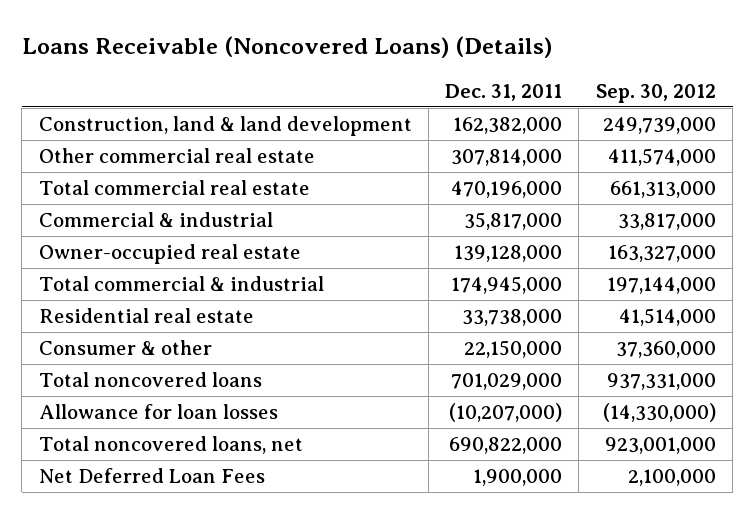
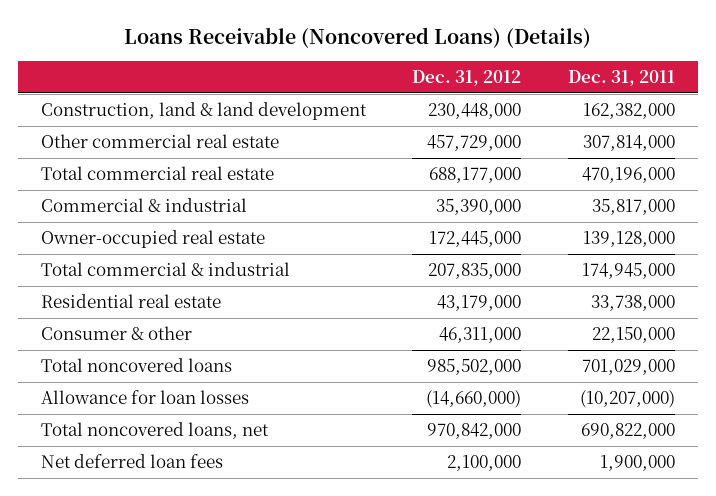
[595,83,716,103] Sep. 30, 2012 -> none
none -> [412,70,522,87] Dec. 31, 2012
[38,468,265,484] Net Deferred Loan Fees -> [40,454,223,469] Net deferred loan fees

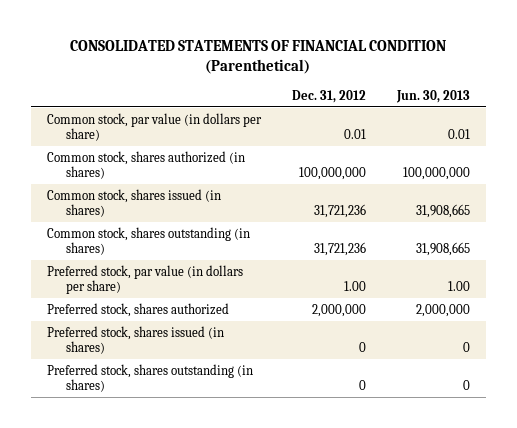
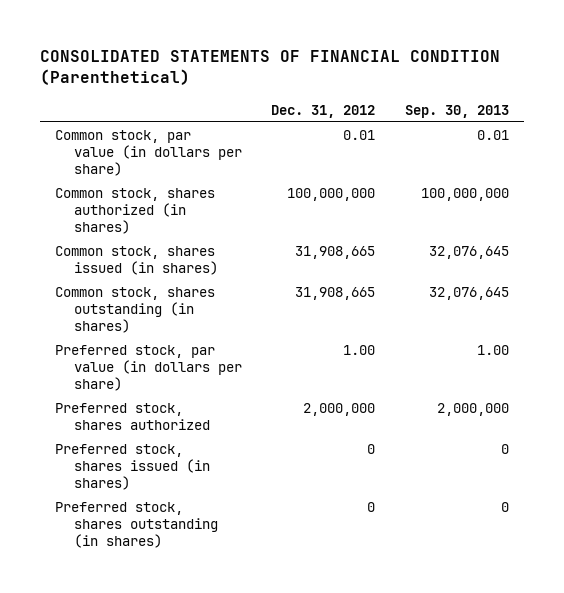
[395,89,470,103] Jun. 30, 2013 -> none
none -> [405,104,510,118] Sep. 30, 2013
[313,203,366,218] 31,721,236 -> [295,246,376,260] 31,908,665
[313,241,366,256] 31,721,236 -> [295,287,376,301] 31,908,665

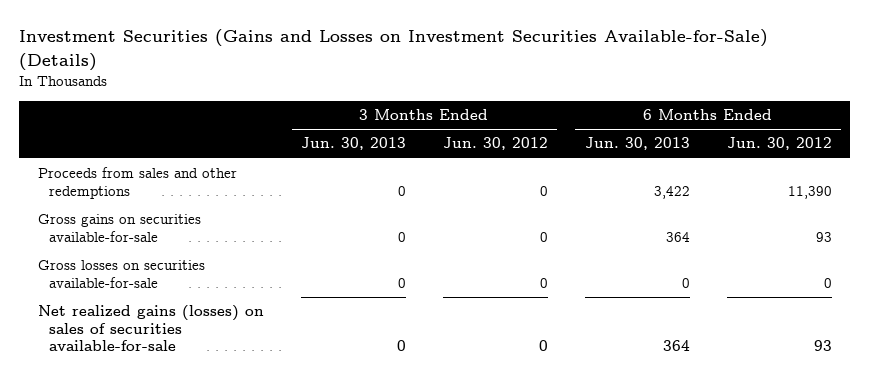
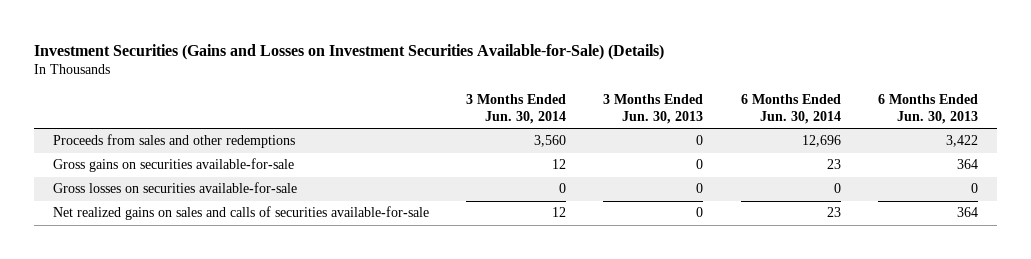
[442,137,548,151] Jun. 30, 2012 -> none
[726,137,832,151] Jun. 30, 2012 -> none
none -> [466,94,567,124] 3 Months Ended Jun. 30, 2014
none -> [740,94,841,124] 6 Months Ended Jun. 30, 2014
[37,305,264,351] Net realized gains (losses) on sales of securities available-for-sale -> [52,206,429,221] Net realized gains on sales and calls of securities available-for-sale

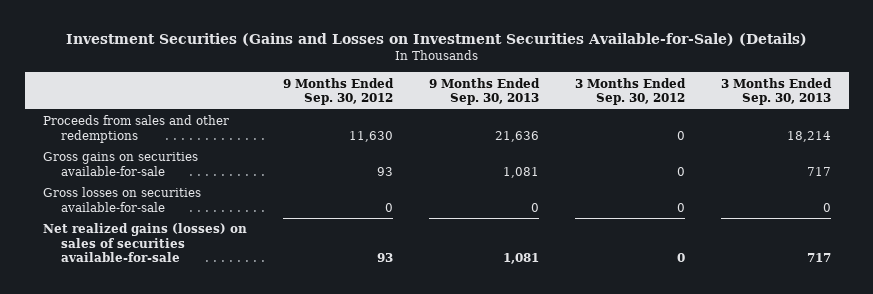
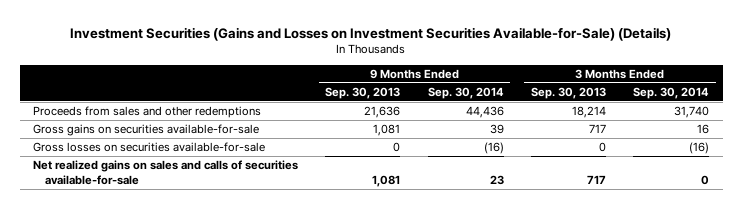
[282,77,394,106] 9 Months Ended Sep. 30, 2012 -> none
[574,77,686,106] 3 Months Ended Sep. 30, 2012 -> none
none -> [427,86,504,99] Sep. 30, 2014
none -> [633,86,710,99] Sep. 30, 2014
[42,223,247,263] Net realized gains (losses) on sales of securities available-for-sale -> [33,160,299,185] Net realized gains on sales and calls of securities available-for-sale

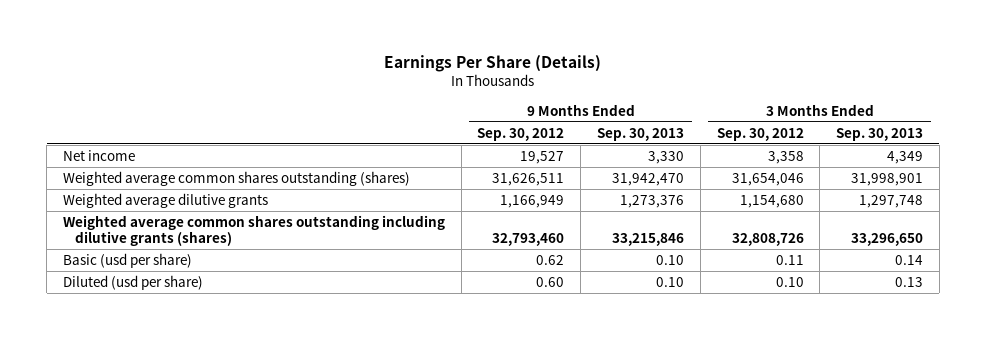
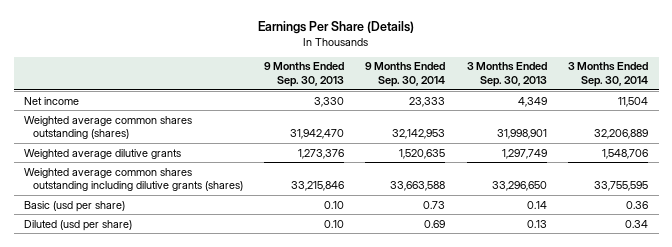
[477,127,565,141] Sep. 30, 2012 -> none
[716,127,804,141] Sep. 30, 2012 -> none
none -> [365,62,446,87] 9 Months Ended Sep. 30, 2014
none -> [567,62,648,87] 3 Months Ended Sep. 30, 2014
[859,194,924,208] 1,297,748 -> [501,148,547,159] 1,297,749

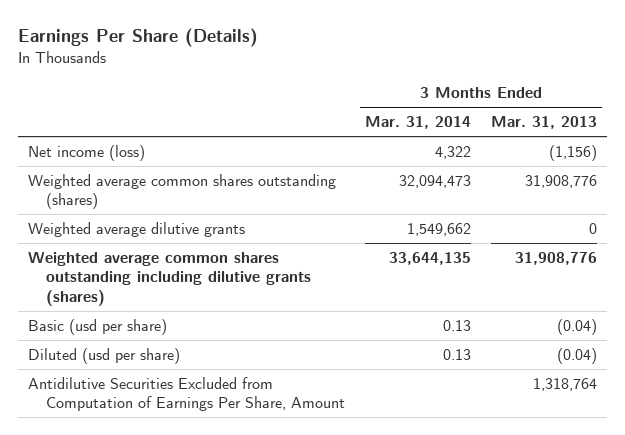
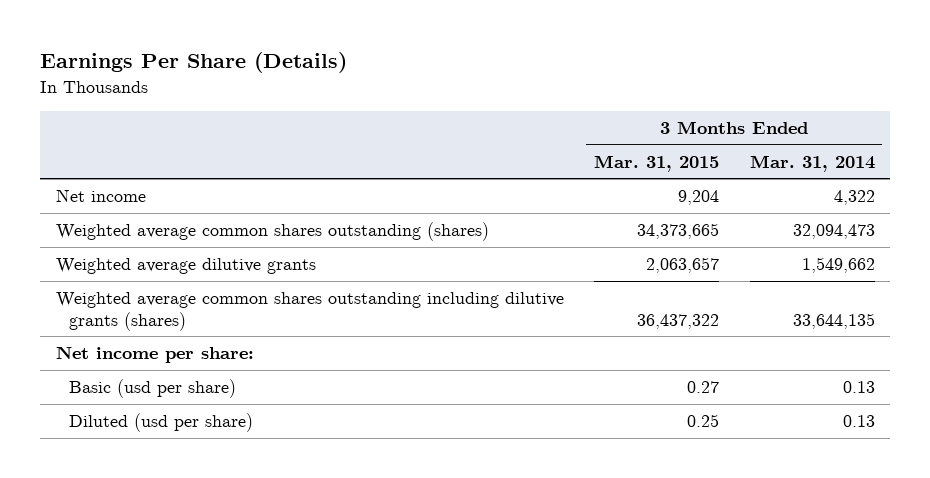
[491,115,598,129] Mar. 31, 2013 -> none
none -> [594,154,720,172] Mar. 31, 2015
[28,144,146,161] Net income (loss) -> [55,189,146,203] Net income
none -> [55,346,254,364] Net income per share:
[28,376,345,412] Antidilutive Securities Excluded from Computation of Earnings Per Share, Amount -> none

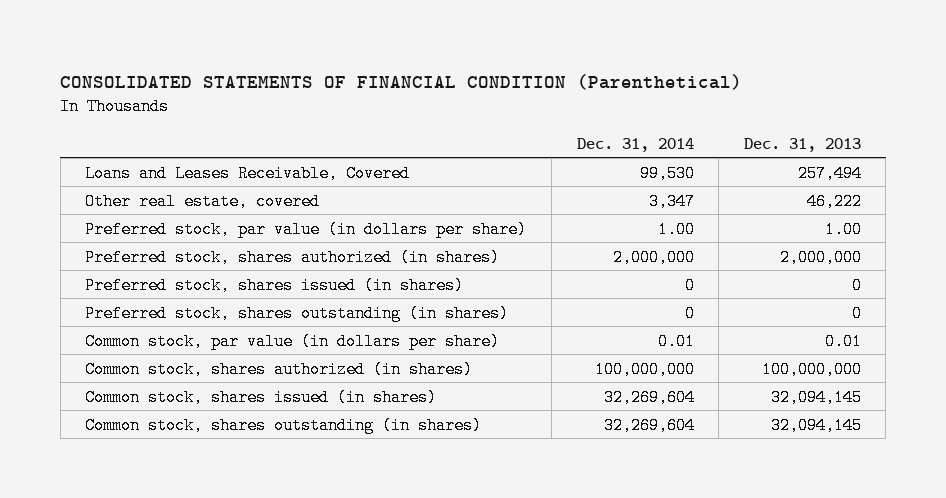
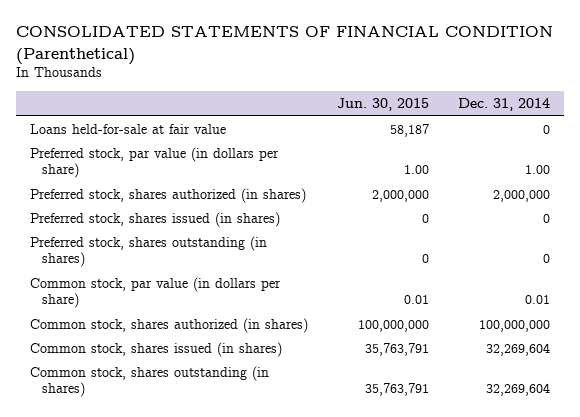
[743,137,861,152] Dec. 31, 2013 -> none
none -> [336,98,429,112] Jun. 30, 2015
[85,164,411,182] Loans and Leases Receivable, Covered -> none
[85,192,321,210] Other real estate, covered -> none
none -> [30,123,227,134] Loans held-for-sale at fair value

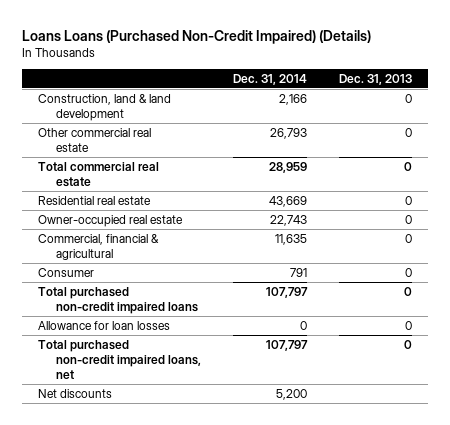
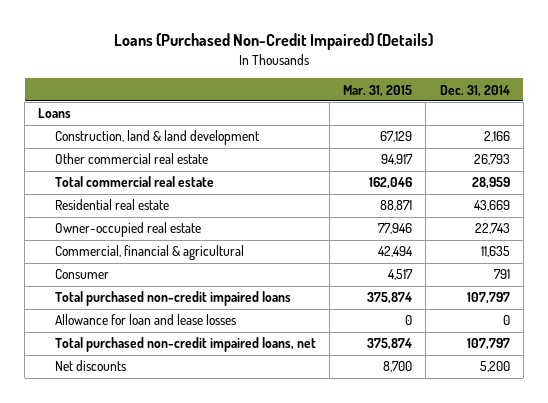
[21,29,371,44] Loans Loans (Purchased Non-Credit Impaired) (Details) -> [113,33,433,51] Loans (Purchased Non-Credit Impaired) (Details)
[339,73,413,85] Dec. 31, 2013 -> none
none -> [343,84,413,97] Mar. 31, 2015
none -> [38,108,72,119] Loans
[37,320,170,330] Allowance for loan losses -> [55,314,237,326] Allowance for loan and lease losses

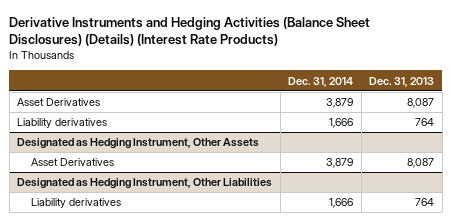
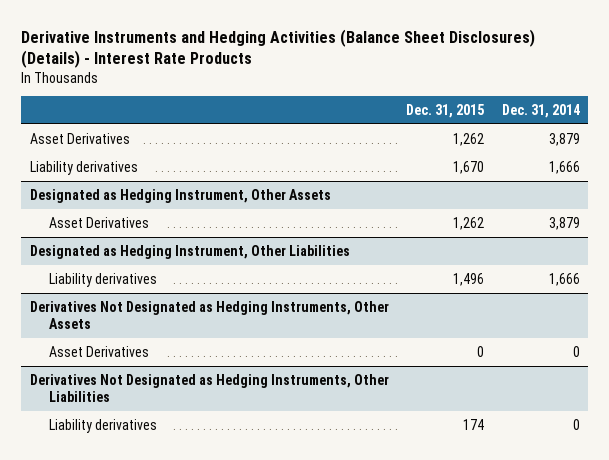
[9,16,371,47] Derivative Instruments and Hedging Activities (Balance Sheet Disclosures) (Details) (Interest Rate Products) -> [21,28,536,68] Derivative Instruments and Hedging Activities (Balance Sheet Disclosures) (Details) - Interest Rate Products
[369,76,435,87] Dec. 31, 2013 -> none
none -> [406,103,485,118] Dec. 31, 2015
none -> [29,300,389,329] Derivatives Not Designated as Hedging Instruments, Other Assets
none -> [49,345,150,357] Asset Derivatives
none -> [29,373,389,402] Derivatives Not Designated as Hedging Instruments, Other Liabilities
none -> [49,418,158,433] Liability derivatives

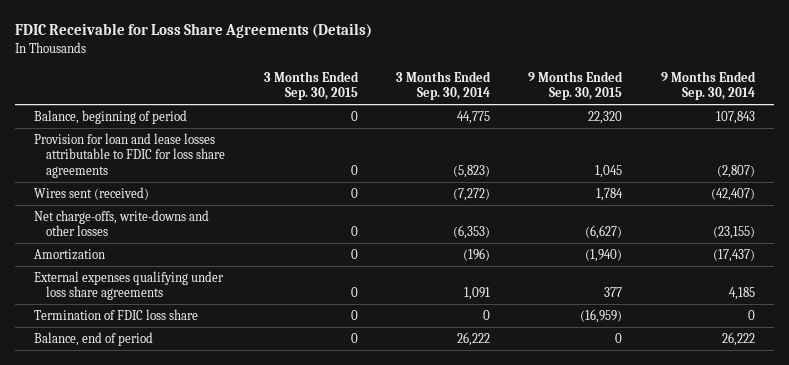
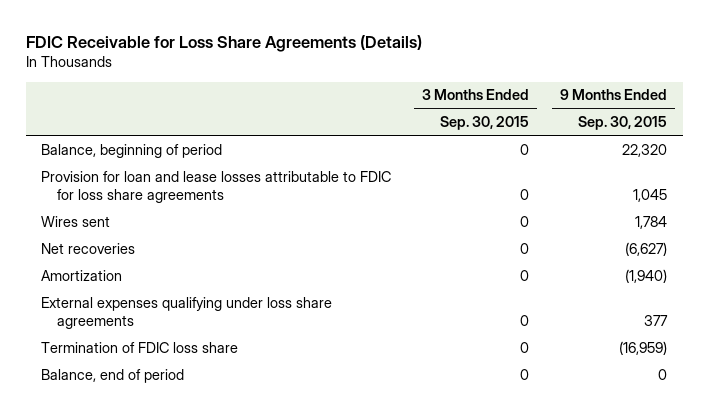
[396,70,492,101] 3 Months Ended Sep. 30, 2014 -> none
[660,70,756,101] 9 Months Ended Sep. 30, 2014 -> none
[34,186,150,200] Wires sent (received) -> [41,215,111,227] Wires sent
[34,209,210,237] Net charge-offs, write-downs and other losses -> [41,242,136,254] Net recoveries

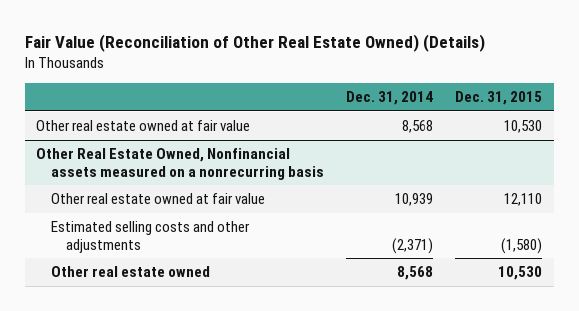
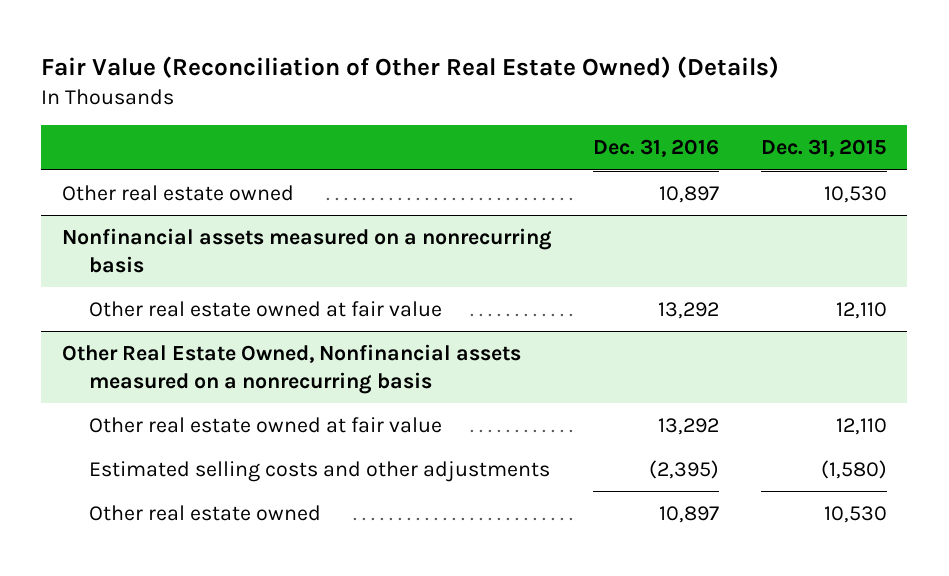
[346,91,434,106] Dec. 31, 2014 -> none
none -> [593,139,720,158] Dec. 31, 2016
none -> [61,184,294,201] Other real estate owned
none -> [61,227,552,273] Nonfinancial assets measured on a nonrecurring basis
[504,120,543,134] 10,530 -> [835,301,887,319] 12,110

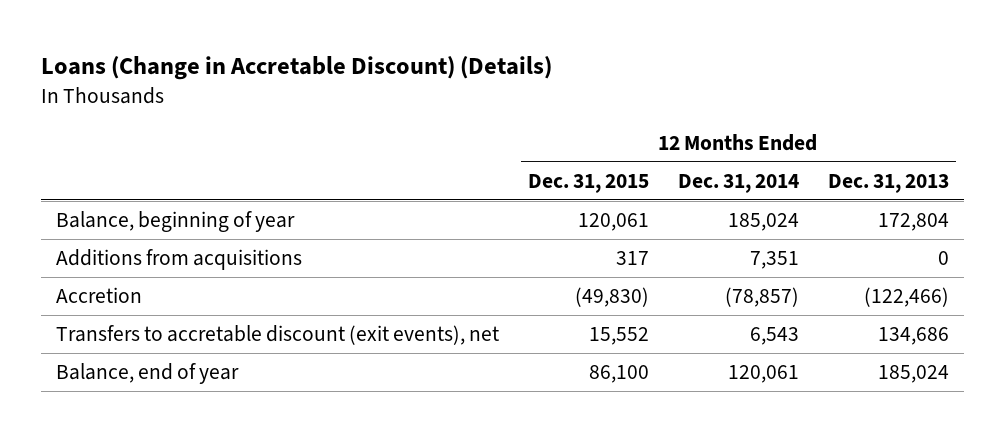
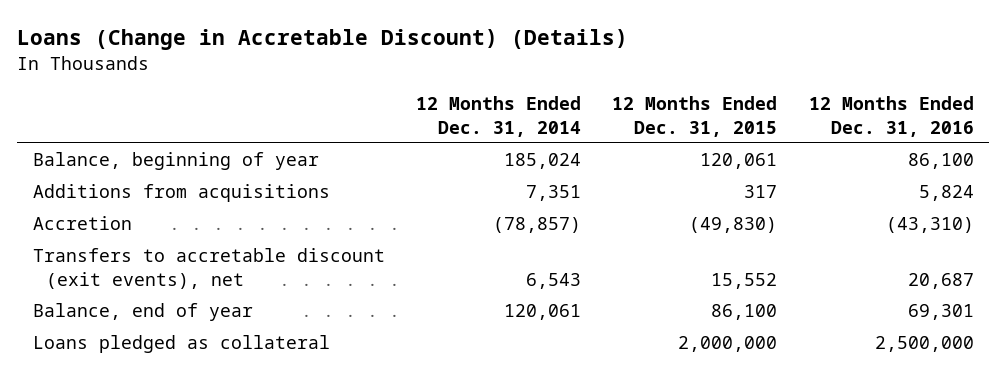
[828,173,950,193] Dec. 31, 2013 -> none
none -> [808,96,974,137] 12 Months Ended Dec. 31, 2016
none -> [32,335,330,354] Loans pledged as collateral

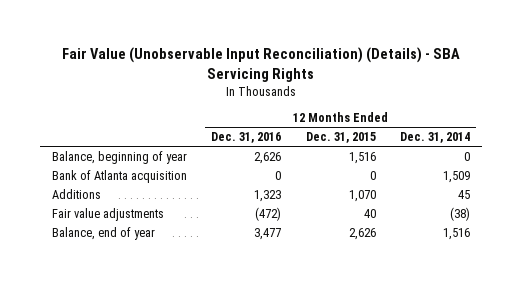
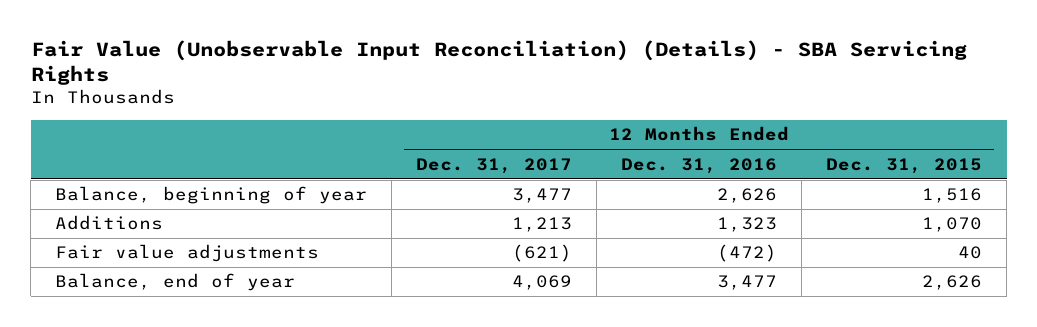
[399,132,470,144] Dec. 31, 2014 -> none
none -> [416,157,573,174] Dec. 31, 2017
[51,169,187,183] Bank of Atlanta acquisition -> none

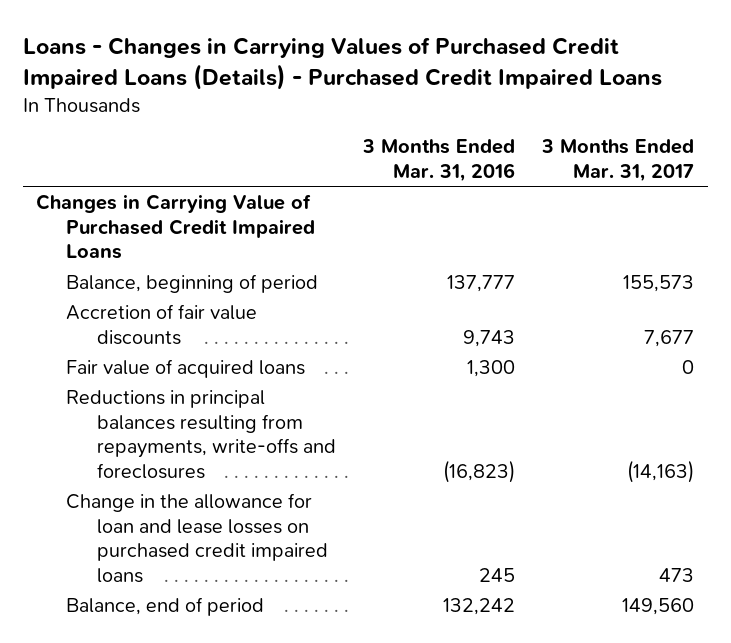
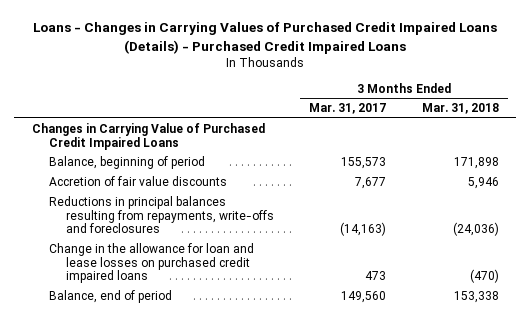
[362,139,516,183] 3 Months Ended Mar. 31, 2016 -> none
none -> [421,103,499,115] Mar. 31, 2018
[66,358,306,378] Fair value of acquired loans -> none

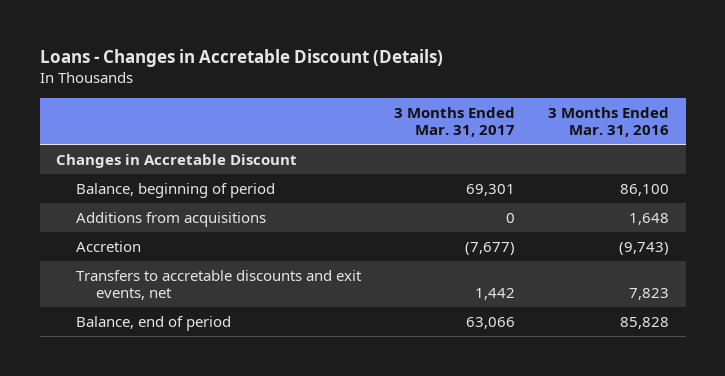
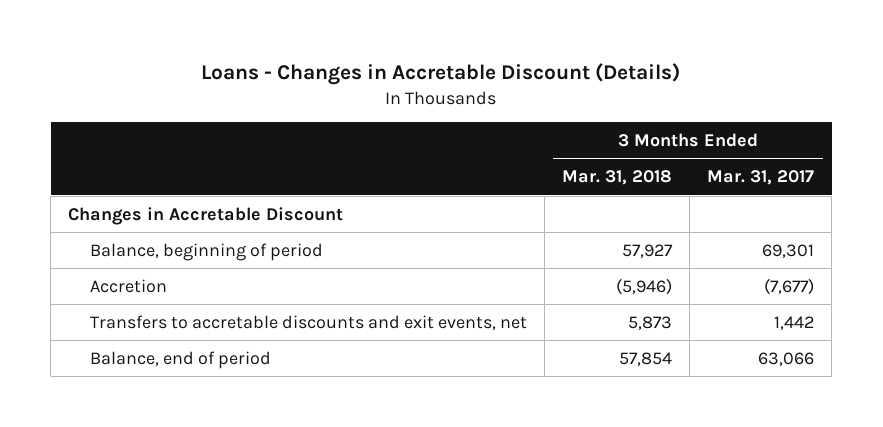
[548,106,670,137] 3 Months Ended Mar. 31, 2016 -> none
none -> [562,170,673,186] Mar. 31, 2018
[75,211,266,227] Additions from acquisitions -> none

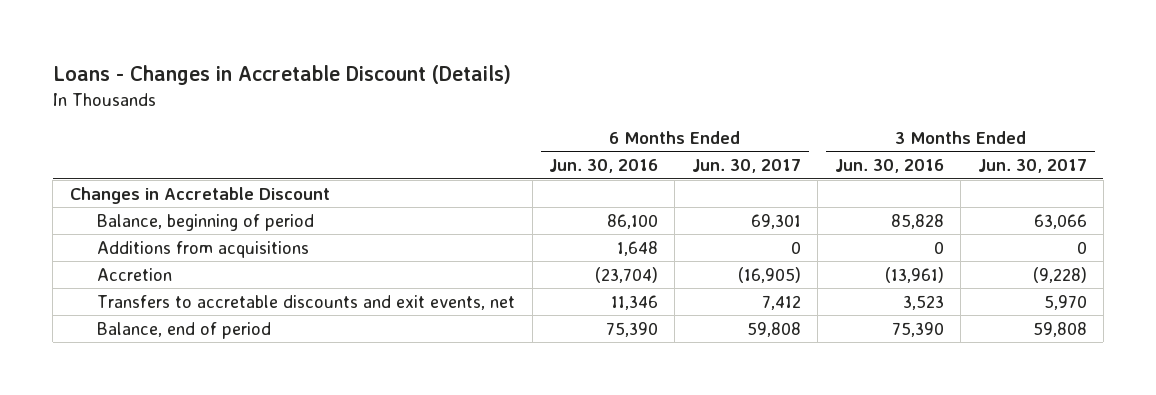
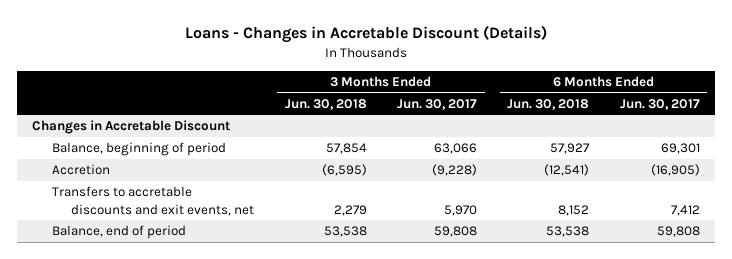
[549,159,659,174] Jun. 30, 2016 -> none
[834,159,944,174] Jun. 30, 2016 -> none
none -> [284,98,367,110] Jun. 30, 2018
none -> [507,98,590,110] Jun. 30, 2018
[97,240,310,258] Additions from acquisitions -> none

